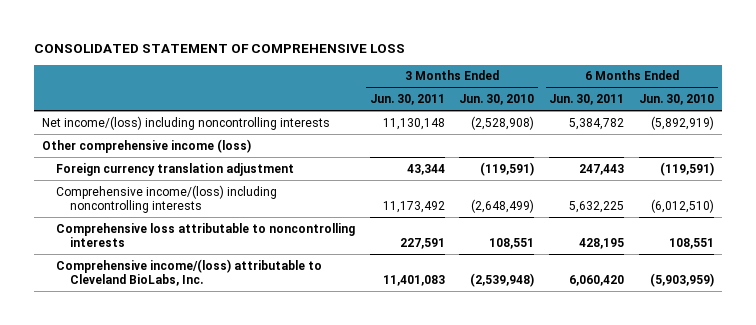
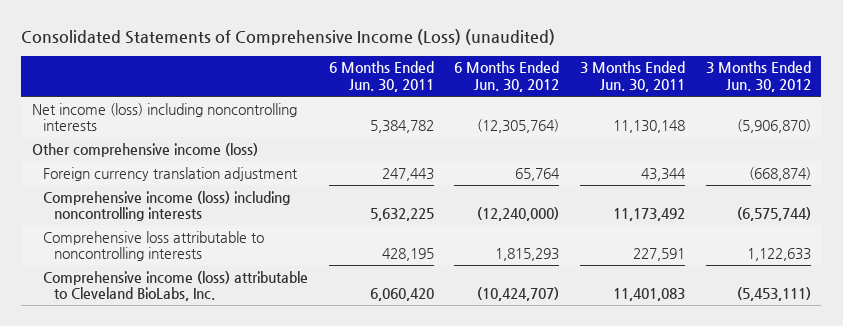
[34,43,406,53] CONSOLIDATED STATEMENT OF COMPREHENSIVE LOSS -> [21,29,556,46] Consolidated Statements of Comprehensive Income (Loss) (unaudited)
[459,94,535,106] Jun. 30, 2010 -> none
[639,94,715,106] Jun. 30, 2010 -> none
none -> [454,61,560,92] 6 Months Ended Jun. 30, 2012
none -> [705,61,811,92] 3 Months Ended Jun. 30, 2012
[41,115,330,130] Net income/(loss) including noncontrolling interests -> [31,102,297,131] Net income (loss) including noncontrolling interests
[55,184,277,213] Comprehensive income/(loss) including noncontrolling interests -> [43,190,291,221] Comprehensive income (loss) including noncontrolling interests
[55,258,322,286] Comprehensive income/(loss) attributable to Cleveland BioLabs, Inc. -> [43,270,309,301] Comprehensive income (loss) attributable to Cleveland BioLabs, Inc.

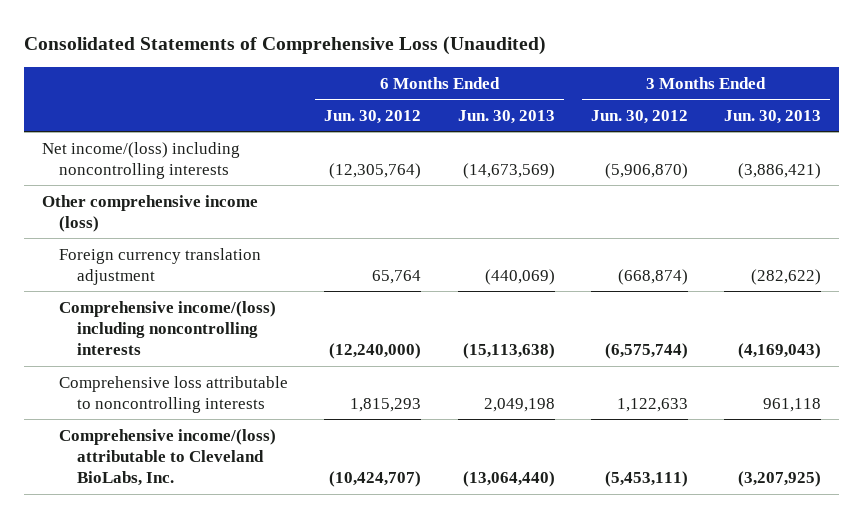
[21,29,556,46] Consolidated Statements of Comprehensive Income (Loss) (unaudited) -> [23,36,546,56] Consolidated Statements of Comprehensive Loss (Unaudited)
[328,61,434,92] 6 Months Ended Jun. 30, 2011 -> none
[580,61,686,92] 3 Months Ended Jun. 30, 2011 -> none
none -> [457,109,555,124] Jun. 30, 2013
none -> [723,109,821,124] Jun. 30, 2013
[31,102,297,131] Net income (loss) including noncontrolling interests -> [42,141,241,179] Net income/(loss) including noncontrolling interests
[43,190,291,221] Comprehensive income (loss) including noncontrolling interests -> [59,300,277,356] Comprehensive income/(loss) including noncontrolling interests
[43,270,309,301] Comprehensive income (loss) attributable to Cleveland BioLabs, Inc. -> [59,428,277,487] Comprehensive income/(loss) attributable to Cleveland BioLabs, Inc.

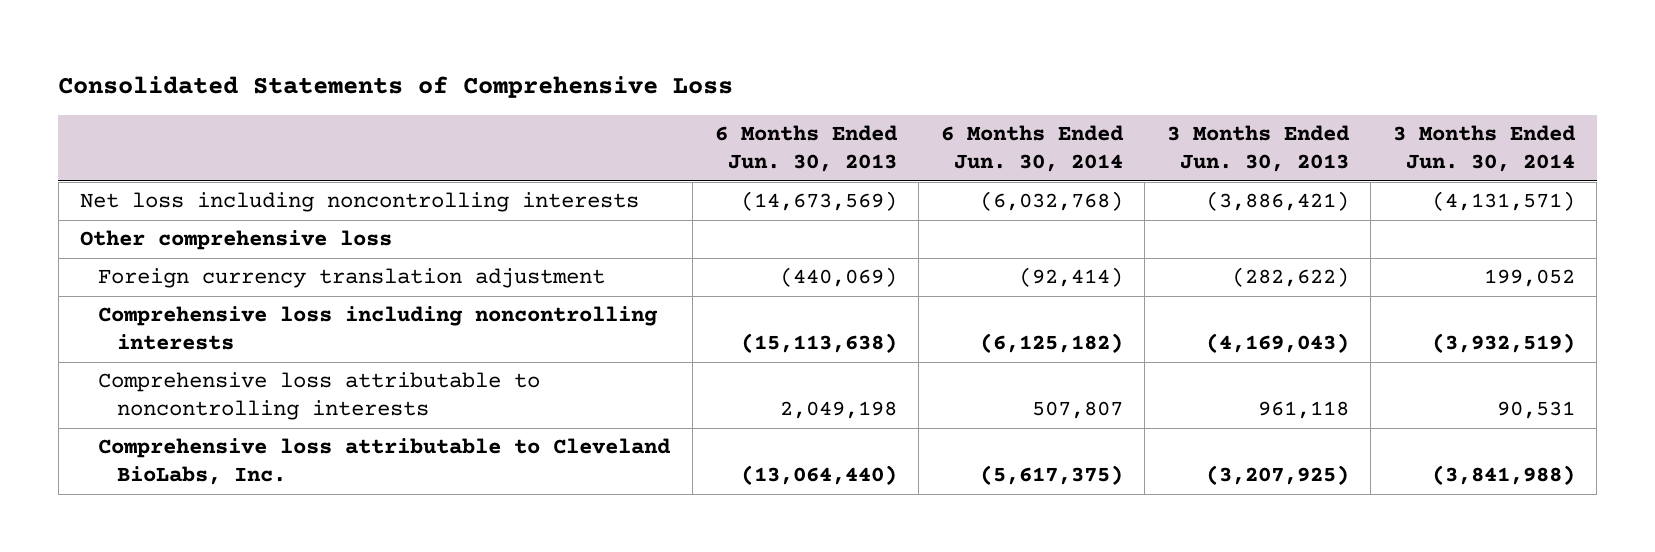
[23,36,546,56] Consolidated Statements of Comprehensive Loss (Unaudited) -> [58,75,734,98] Consolidated Statements of Comprehensive Loss
[324,109,422,124] Jun. 30, 2012 -> none
[590,109,688,124] Jun. 30, 2012 -> none
none -> [940,125,1124,173] 6 Months Ended Jun. 30, 2014
none -> [1392,125,1576,173] 3 Months Ended Jun. 30, 2014
[42,141,241,179] Net income/(loss) including noncontrolling interests -> [80,192,640,213] Net loss including noncontrolling interests
[42,194,259,232] Other comprehensive income (loss) -> [80,230,393,251] Other comprehensive loss
[59,300,277,356] Comprehensive income/(loss) including noncontrolling interests -> [98,306,659,351] Comprehensive loss including noncontrolling interests
[59,428,277,487] Comprehensive income/(loss) attributable to Cleveland BioLabs, Inc. -> [98,438,672,486] Comprehensive loss attributable to Cleveland BioLabs, Inc.

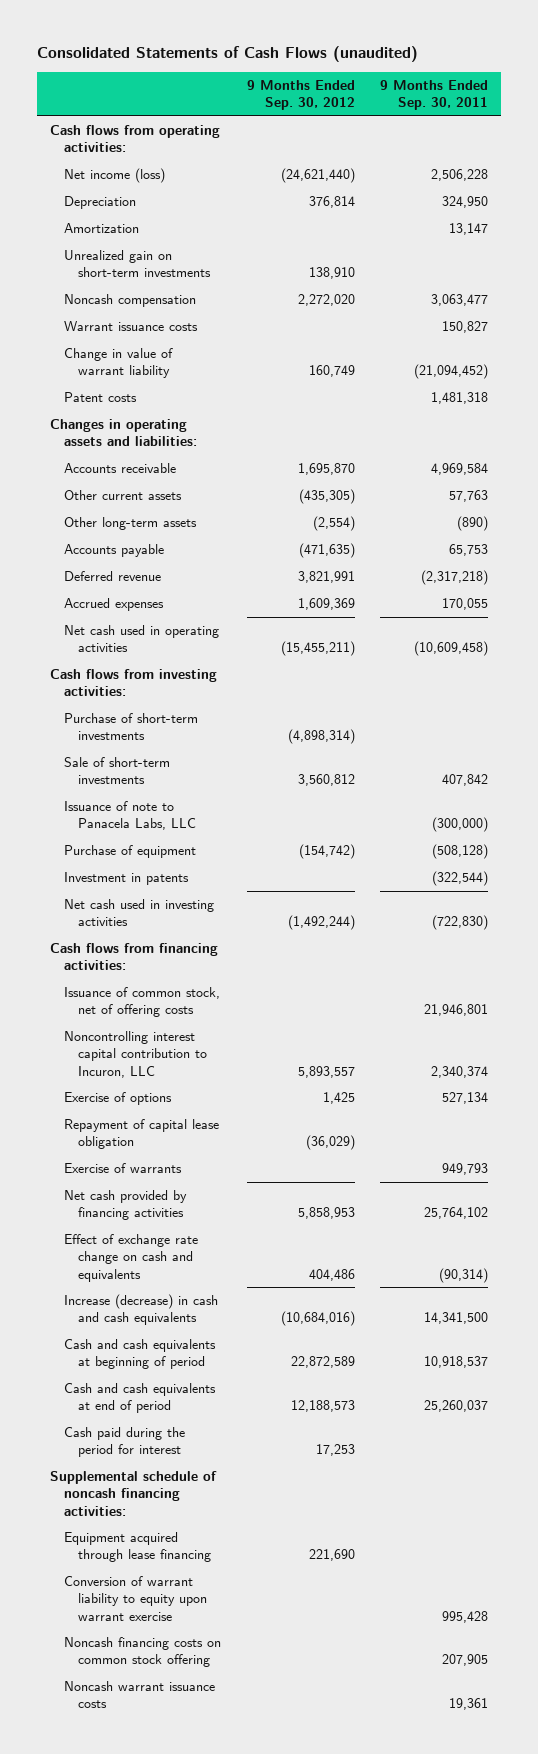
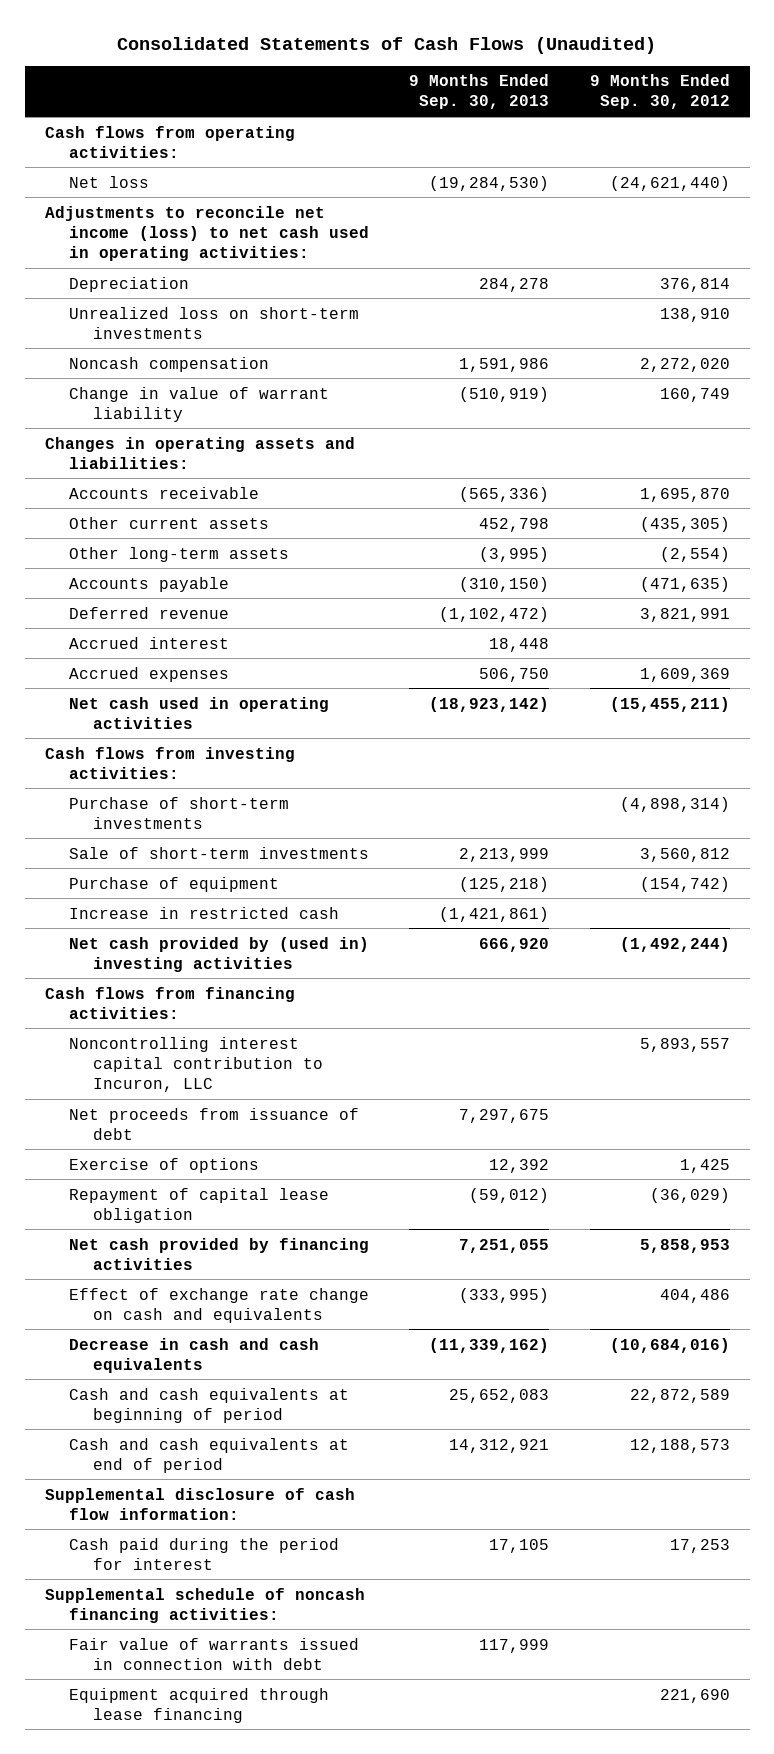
[36,46,418,63] Consolidated Statements of Cash Flows (unaudited) -> [117,36,657,54] Consolidated Statements of Cash Flows (Unaudited)
[380,80,489,111] 9 Months Ended Sep. 30, 2011 -> none
none -> [409,74,550,110] 9 Months Ended Sep. 30, 2013
[64,168,166,184] Net income (loss) -> [69,175,150,188] Net loss
none -> [44,205,370,261] Adjustments to reconcile net income (loss) to net cash used in operating activities:
[64,223,140,234] Amortization -> none
[64,250,212,278] Unrealized gain on short-term investments -> [69,306,360,339] Unrealized loss on short-term investments
[64,321,199,332] Warrant issuance costs -> none
[64,392,138,403] Patent costs -> none
none -> [69,636,230,649] Accrued interest
[64,801,197,831] Issuance of note to Panacela Labs, LLC -> none
[64,872,190,886] Investment in patents -> none
none -> [69,906,340,919] Increase in restricted cash
[64,899,215,927] Net cash used in investing activities -> [69,936,370,972] Net cash provided by (used in) investing activities
[64,987,221,1018] Issuance of common stock, net of offering costs -> none
none -> [69,1107,360,1140] Net proceeds from issuance of debt
[64,1163,183,1174] Exercise of warrants -> none
[64,1294,219,1326] Increase (decrease) in cash and cash equivalents -> [69,1337,320,1373] Decrease in cash and cash equivalents
none -> [44,1487,355,1520] Supplemental disclosure of cash flow information:
none -> [69,1637,360,1670] Fair value of warrants issued in connection with debt
[64,1576,208,1621] Conversion of warrant liability to equity upon warrant exercise -> none
[64,1637,222,1668] Noncash financing costs on common stock offering -> none
[64,1681,216,1709] Noncash warrant issuance costs -> none

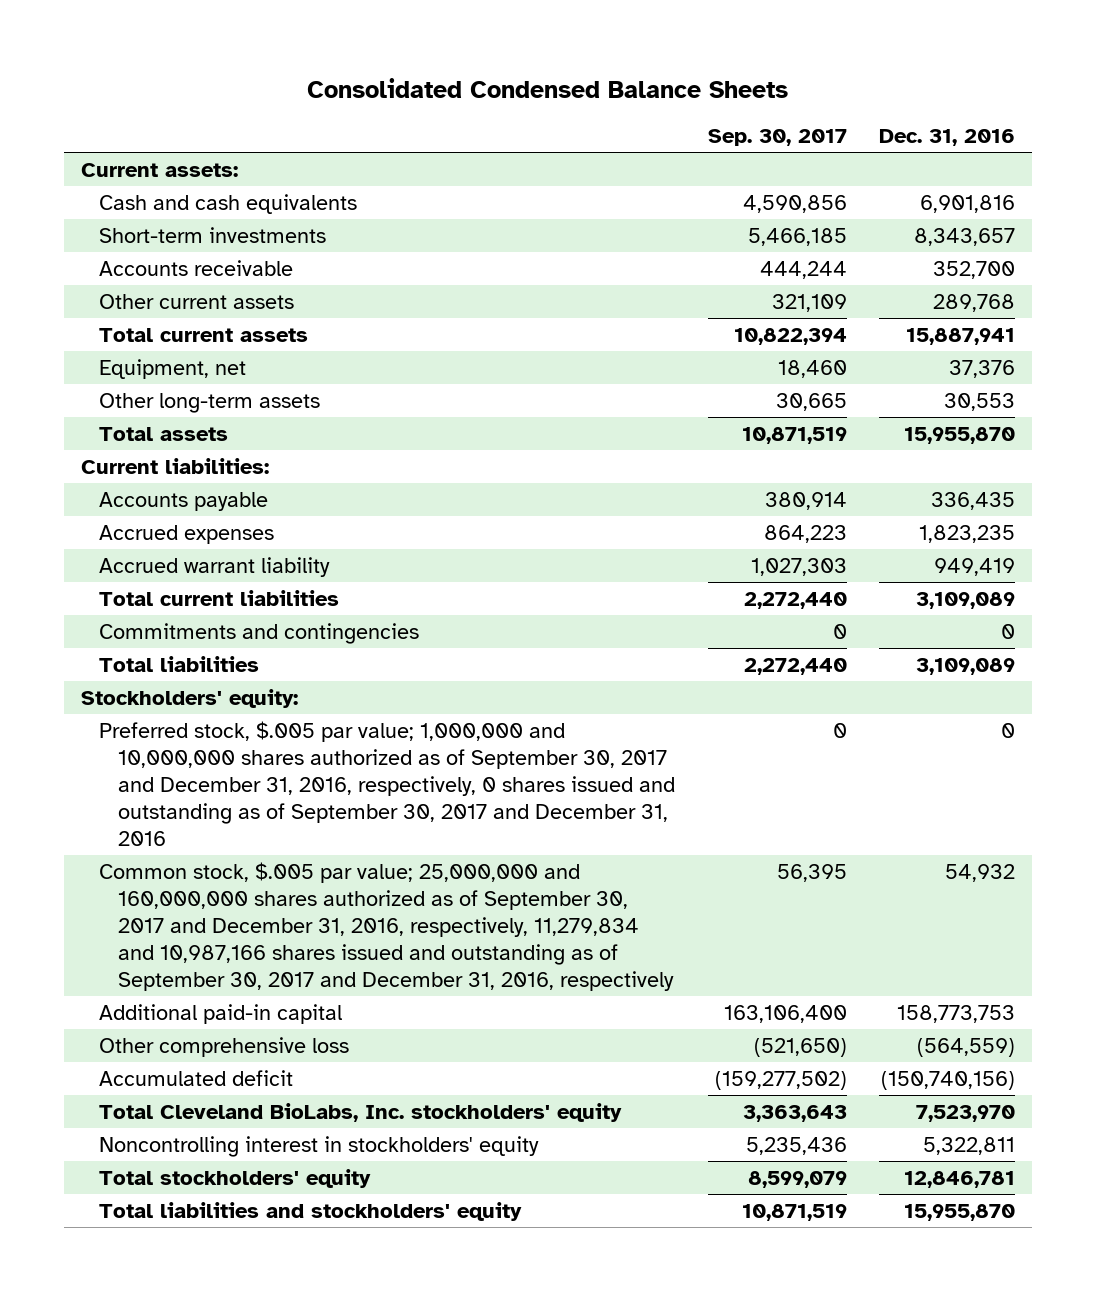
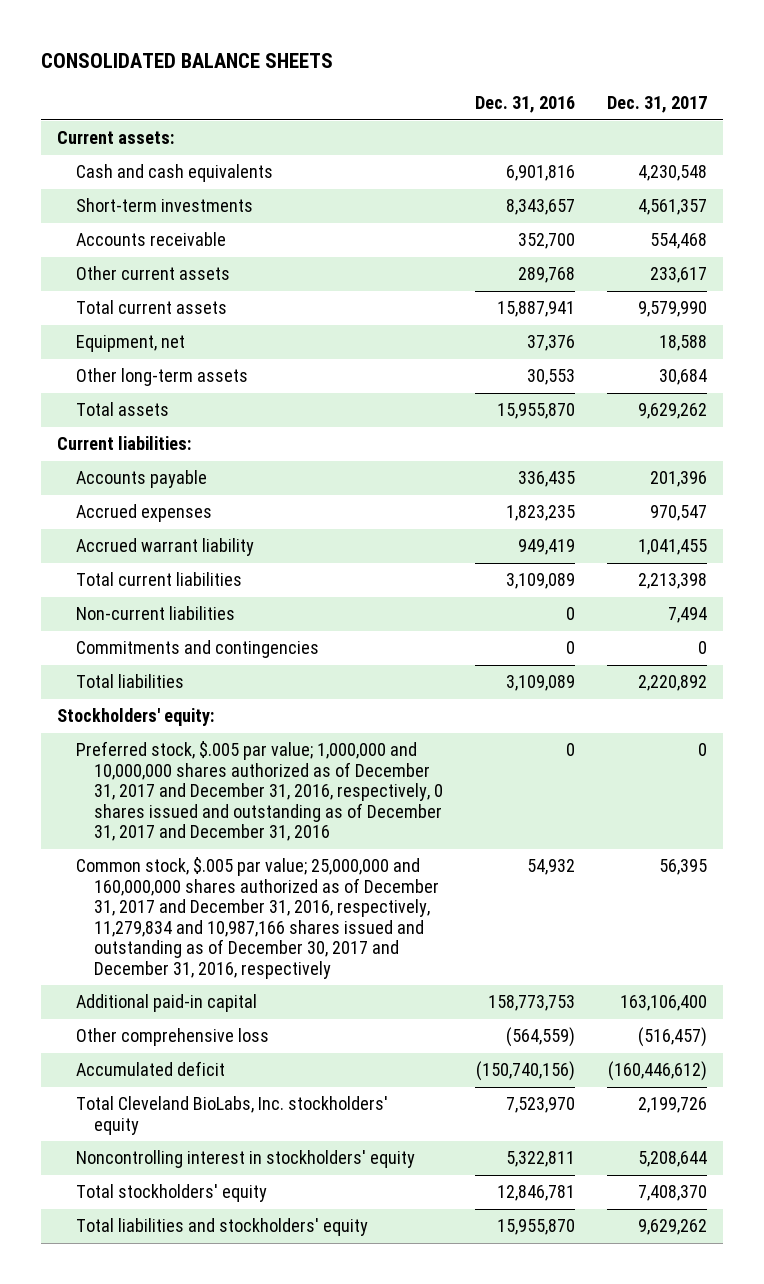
[307,77,789,98] Consolidated Condensed Balance Sheets -> [40,53,333,69] CONSOLIDATED BALANCE SHEETS
[707,129,847,147] Sep. 30, 2017 -> none
none -> [607,96,708,114] Dec. 31, 2017
none -> [75,606,235,621] Non-current liabilities
[99,720,676,847] Preferred stock, $.005 par value; 1,000,000 and 10,000,000 shares authorized as of September 30, 2017 and December 31, 2016, respectively, 0 shares issued and outstanding as of September 30, 2017 and December 31, 2016 -> [75,741,444,842] Preferred stock, $.005 par value; 1,000,000 and 10,000,000 shares authorized as of December 31, 2017 and December 31, 2016, respectively, 0 shares issued and outstanding as of December 31, 2017 and December 31, 2016
[99,861,675,992] Common stock, $.005 par value; 25,000,000 and 160,000,000 shares authorized as of September 30, 2017 and December 31, 2016, respectively, 11,279,834 and 10,987,166 shares issued and outstanding as of September 30, 2017 and December 31, 2016, respectively -> [75,857,440,979] Common stock, $.005 par value; 25,000,000 and 160,000,000 shares authorized as of December 31, 2017 and December 31, 2016, respectively, 11,279,834 and 10,987,166 shares issued and outstanding as of December 30, 2017 and December 31, 2016, respectively

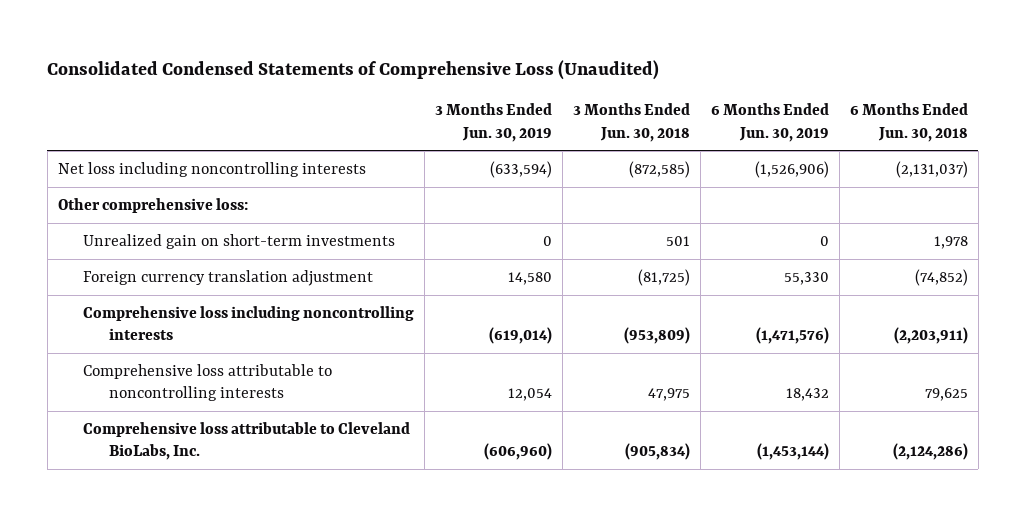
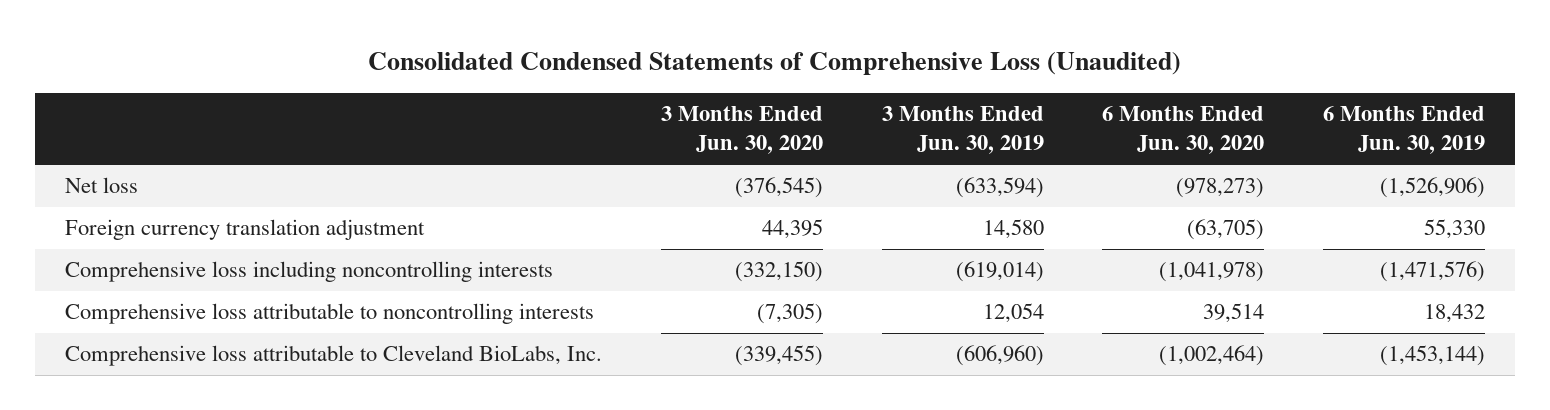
[572,103,690,142] 3 Months Ended Jun. 30, 2018 -> none
[849,103,968,142] 6 Months Ended Jun. 30, 2018 -> none
none -> [660,106,823,155] 3 Months Ended Jun. 30, 2020
none -> [1102,106,1265,155] 6 Months Ended Jun. 30, 2020
[57,197,248,213] Other comprehensive loss: -> none
[83,233,396,249] Unrealized gain on short-term investments -> none
[57,161,366,177] Net loss including noncontrolling interests -> [64,177,138,194] Net loss

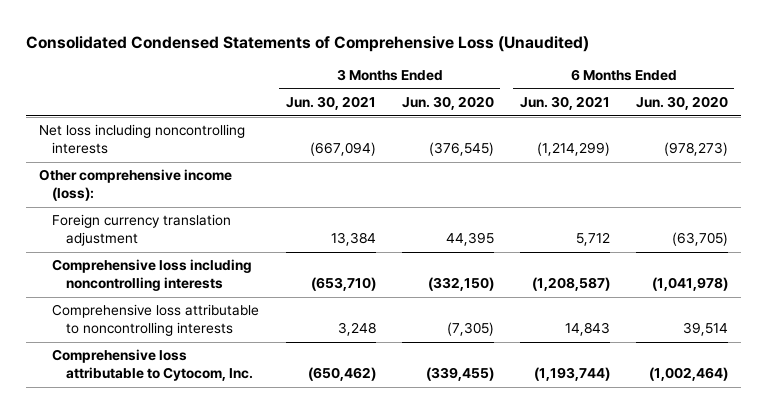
[881,106,1044,155] 3 Months Ended Jun. 30, 2019 -> none
[1323,106,1486,155] 6 Months Ended Jun. 30, 2019 -> none
none -> [285,95,376,110] Jun. 30, 2021
none -> [519,95,610,110] Jun. 30, 2021
[64,177,138,194] Net loss -> [39,124,246,154] Net loss including noncontrolling interests
none -> [39,169,233,201] Other comprehensive income (loss):
[64,345,602,367] Comprehensive loss attributable to Cleveland BioLabs, Inc. -> [52,349,253,381] Comprehensive loss attributable to Cytocom, Inc.

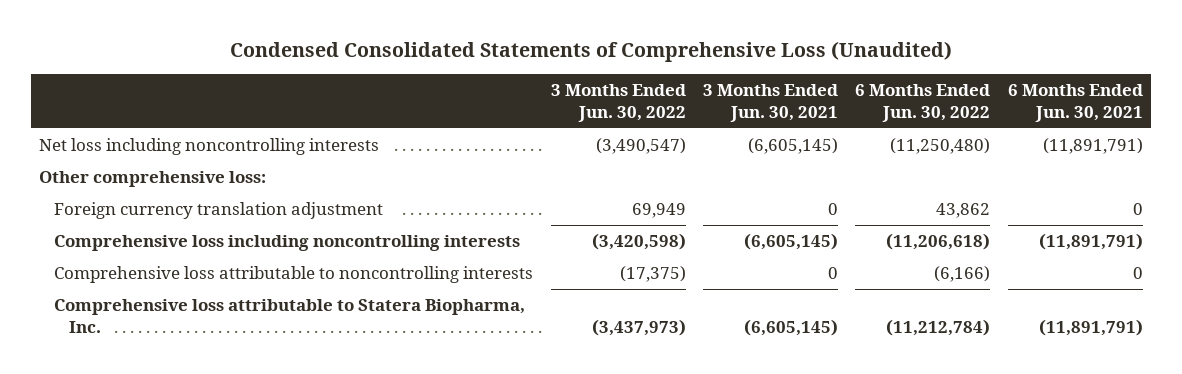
[26,35,590,52] Consolidated Condensed Statements of Comprehensive Loss (Unaudited) -> [230,41,953,63] Condensed Consolidated Statements of Comprehensive Loss (Unaudited)
[401,95,494,110] Jun. 30, 2020 -> none
[635,95,728,110] Jun. 30, 2020 -> none
none -> [550,84,686,122] 3 Months Ended Jun. 30, 2022
none -> [855,84,991,122] 6 Months Ended Jun. 30, 2022
[309,141,376,156] (667,094) -> [747,138,838,155] (6,605,145)
[536,141,610,156] (1,214,299) -> [1042,138,1143,155] (11,891,791)
[39,169,233,201] Other comprehensive income (loss): -> [39,171,267,188] Other comprehensive loss:
[330,231,376,246] 13,384 -> [827,203,838,216] 0
[575,231,610,246] 5,712 -> [1132,203,1143,216] 0
[310,276,376,291] (653,710) -> [743,233,838,251] (6,605,145)
[531,276,610,291] (1,208,587) -> [1038,233,1143,251] (11,891,791)
[337,321,376,336] 3,248 -> [827,267,838,280] 0
[564,321,610,336] 14,843 -> [1132,267,1143,280] 0
[52,349,253,381] Comprehensive loss attributable to Cytocom, Inc. -> [54,299,526,333] Comprehensive loss attributable to Statera Biopharma, Inc.
[307,366,376,381] (650,462) -> [743,318,838,336] (6,605,145)
[533,366,610,381] (1,193,744) -> [1038,318,1143,336] (11,891,791)

